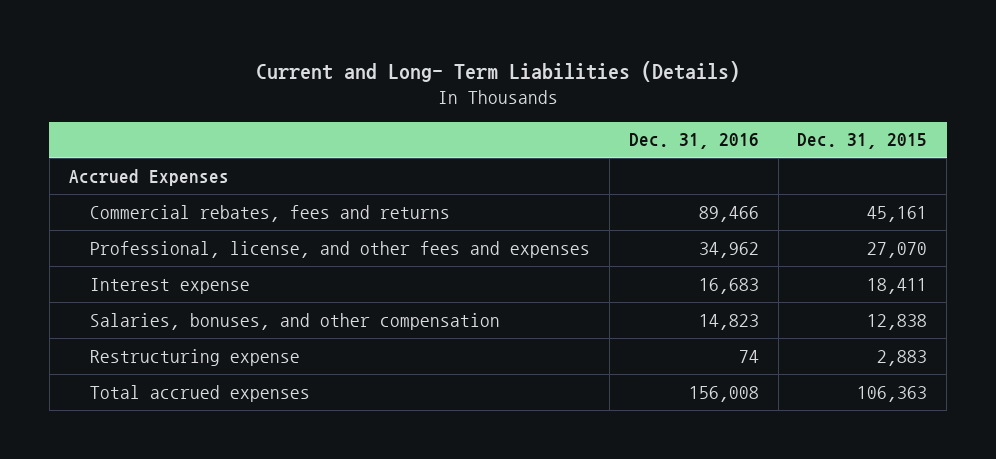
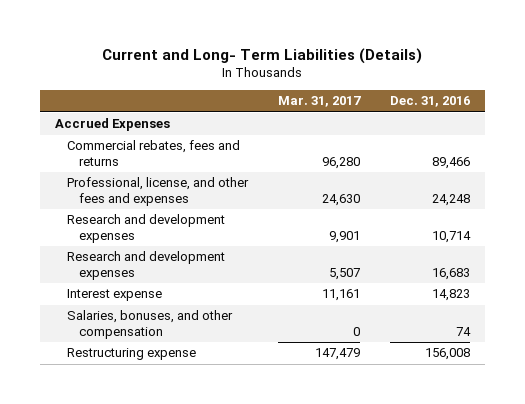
[797,133,928,150] Dec. 31, 2015 -> none
none -> [277,96,361,108] Mar. 31, 2017
[90,384,311,402] Total accrued expenses -> none
[698,241,759,258] 34,962 -> [431,193,470,206] 24,248
none -> [66,214,225,243] Research and development expenses
none -> [66,251,225,280] Research and development expenses
[698,277,759,294] 16,683 -> [431,289,470,302] 14,823
[698,313,759,330] 14,823 -> [455,326,471,336] 74
[738,349,759,363] 74 -> [424,348,470,361] 156,008

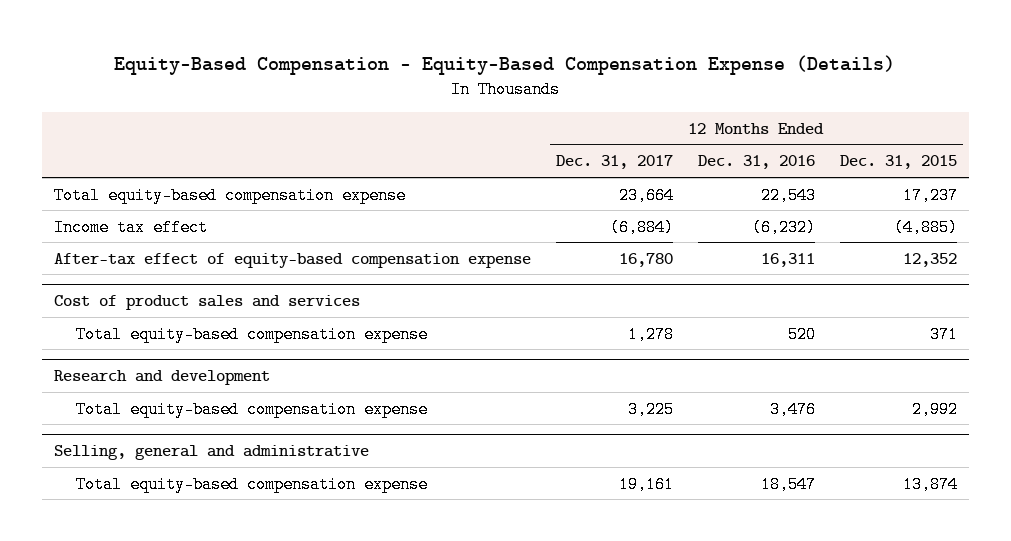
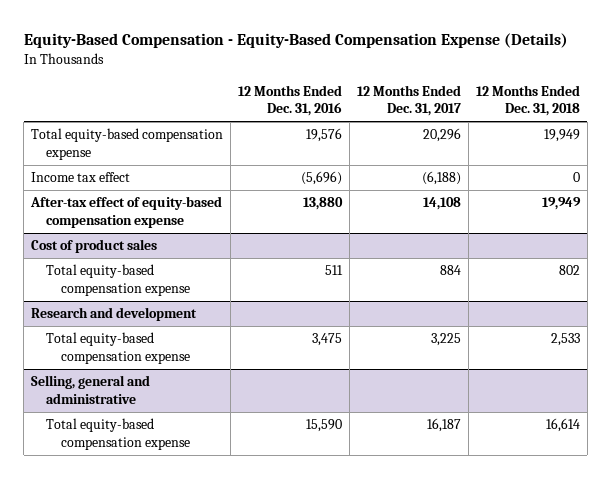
[839,155,957,170] Dec. 31, 2015 -> none
none -> [475,84,580,117] 12 Months Ended Dec. 31, 2018
[618,186,674,204] 23,664 -> [423,128,462,143] 20,296
[760,186,816,204] 22,543 -> [306,128,343,143] 19,576
[609,218,674,236] (6,884) -> [422,171,462,186] (6,188)
[751,218,816,236] (6,232) -> [301,171,343,186] (5,696)
[618,252,673,267] 16,780 -> [423,197,462,211] 14,108
[760,252,815,267] 16,311 -> [303,197,344,211] 13,880
[54,295,361,311] Cost of product sales and services -> [31,239,158,254] Cost of product sales
[627,325,674,343] 1,278 -> [440,265,462,276] 884
[787,325,816,343] 520 -> [325,265,344,276] 511
[769,400,816,418] 3,476 -> [312,333,343,347] 3,475
[618,475,674,493] 19,161 -> [427,418,462,433] 16,187
[760,475,816,493] 18,547 -> [306,419,343,433] 15,590

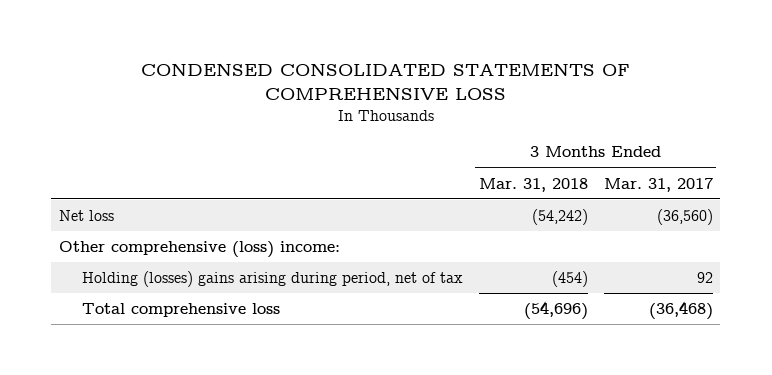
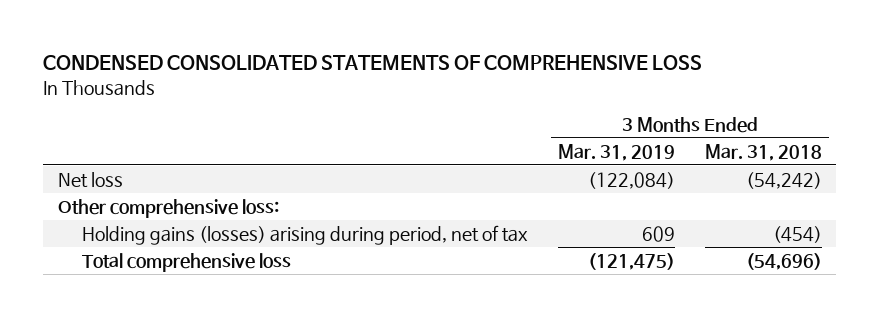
[603,177,713,192] Mar. 31, 2017 -> none
none -> [557,143,675,161] Mar. 31, 2019
[59,241,341,259] Other comprehensive (loss) income: -> [58,198,280,218] Other comprehensive loss:
[81,271,463,288] Holding (losses) gains arising during period, net of tax -> [82,224,529,245] Holding gains (losses) arising during period, net of tax

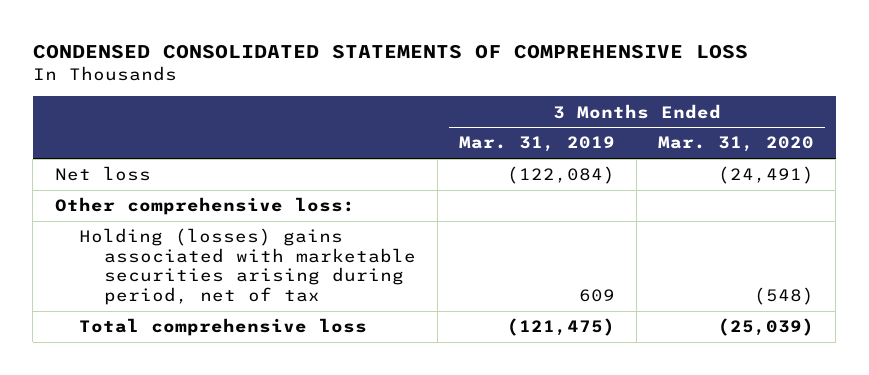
[704,143,822,161] Mar. 31, 2018 -> none
none -> [658,136,815,153] Mar. 31, 2020
[82,224,529,245] Holding gains (losses) arising during period, net of tax -> [79,228,417,305] Holding (losses) gains associated with marketable securities arising during period, net of tax

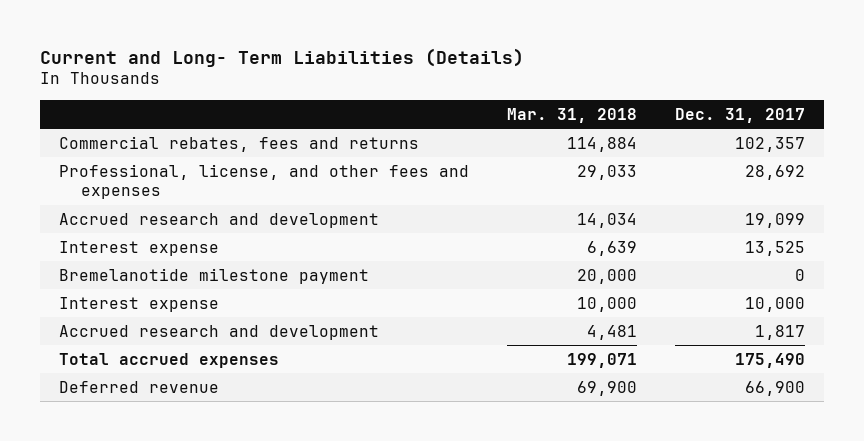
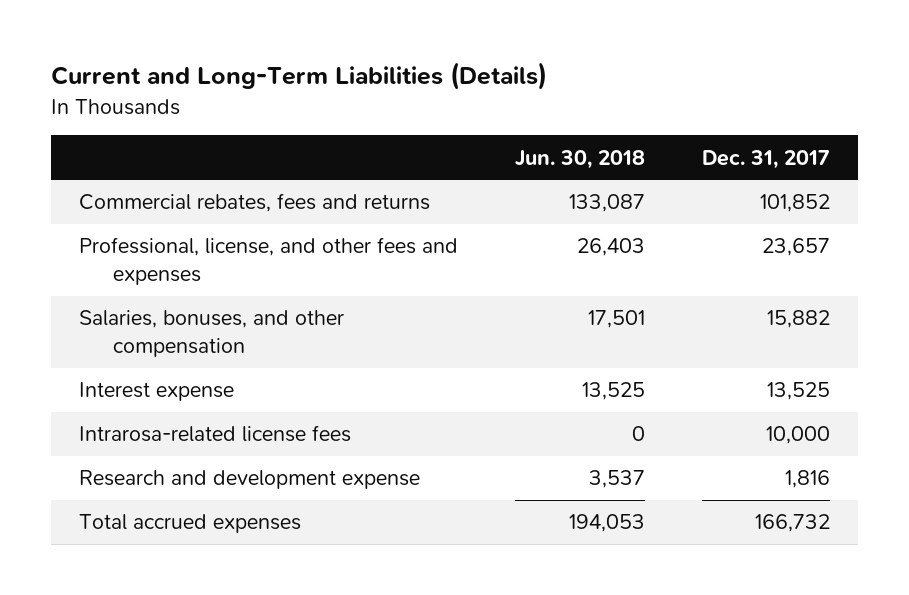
[39,47,524,67] Current and Long- Term Liabilities (Details) -> [50,62,547,91] Current and Long-Term Liabilities (Details)
[506,107,637,123] Mar. 31, 2018 -> none
none -> [514,149,645,169] Jun. 30, 2018
[58,212,379,228] Accrued research and development -> none
[735,136,806,152] 102,357 -> [759,194,830,213] 101,852
[745,164,806,180] 28,692 -> [761,238,830,257] 23,657
none -> [79,310,345,358] Salaries, bonuses, and other compensation
[58,267,369,284] Bremelanotide milestone payment -> none
[58,380,219,393] Deferred revenue -> none
[58,296,219,312] Interest expense -> [79,425,352,443] Intrarosa-related license fees
[58,324,379,340] Accrued research and development -> [79,470,421,490] Research and development expense
[755,324,806,340] 1,817 -> [784,470,830,489] 1,816
[735,352,806,368] 175,490 -> [754,514,830,533] 166,732

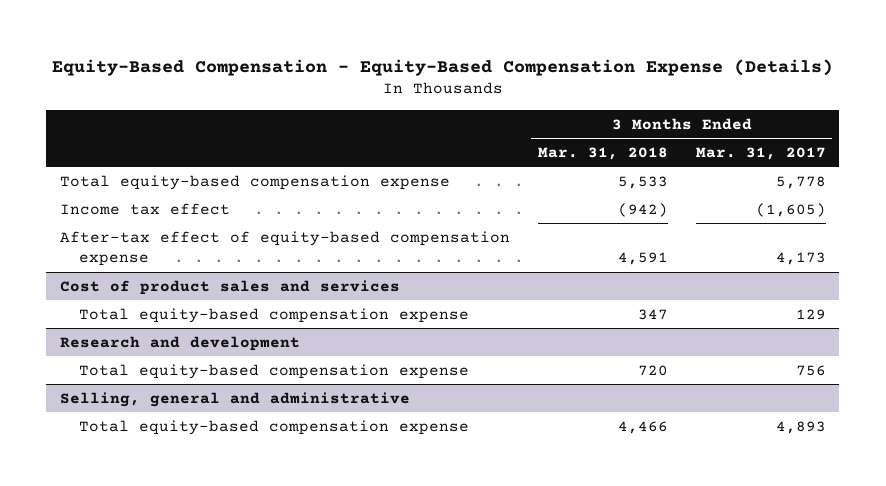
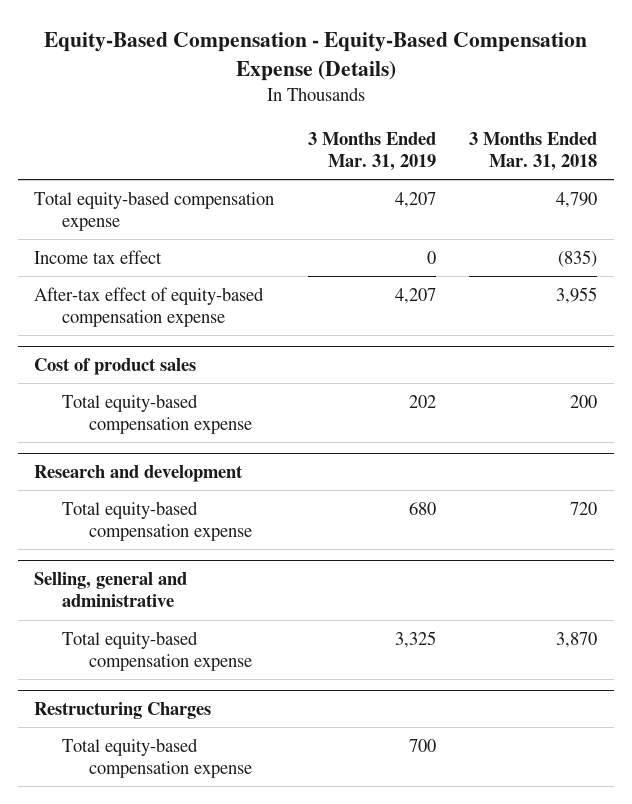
[695,146,826,160] Mar. 31, 2017 -> none
none -> [307,131,436,172] 3 Months Ended Mar. 31, 2019
[617,175,668,189] 5,533 -> [556,191,598,208] 4,790
[617,202,668,217] (942) -> [558,249,598,267] (835)
[617,252,668,266] 4,591 -> [556,286,598,304] 3,955
[60,279,401,295] Cost of product sales and services -> [34,357,197,375] Cost of product sales
[637,308,668,320] 347 -> [570,394,598,408] 200
[617,420,668,434] 4,466 -> [556,631,598,648] 3,870
none -> [34,701,212,719] Restructuring Charges
none -> [61,737,252,779] Total equity-based compensation expense

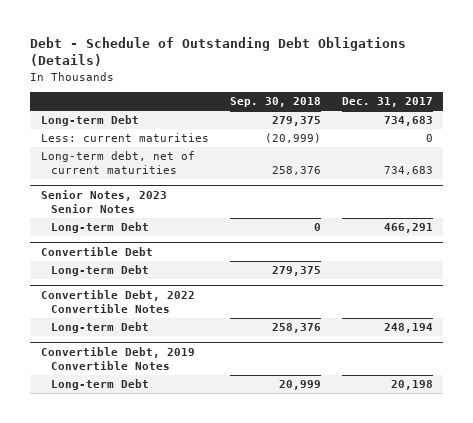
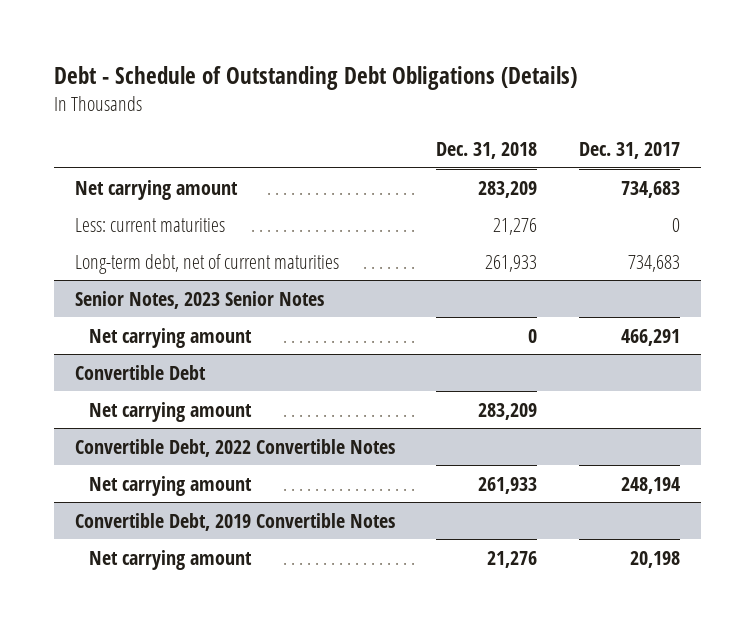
[229,97,321,108] Sep. 30, 2018 -> none
none -> [436,142,538,160] Dec. 31, 2018
[40,115,139,127] Long-term Debt -> [74,179,238,200] Net carrying amount
[51,222,150,234] Long-term Debt -> [88,327,252,348] Net carrying amount
[51,265,150,277] Long-term Debt -> [88,401,252,422] Net carrying amount
[51,322,150,334] Long-term Debt -> [88,475,252,496] Net carrying amount
[51,379,150,391] Long-term Debt -> [88,549,252,570] Net carrying amount

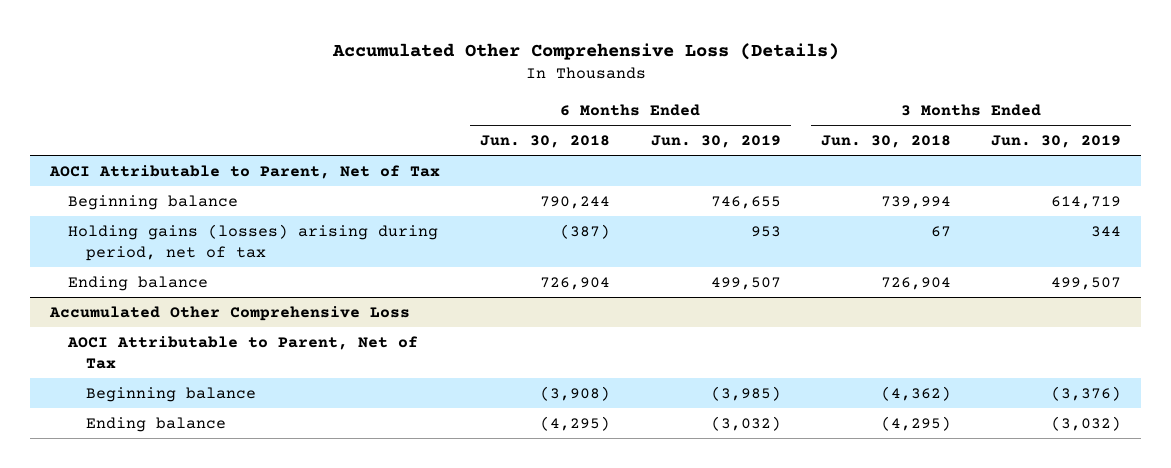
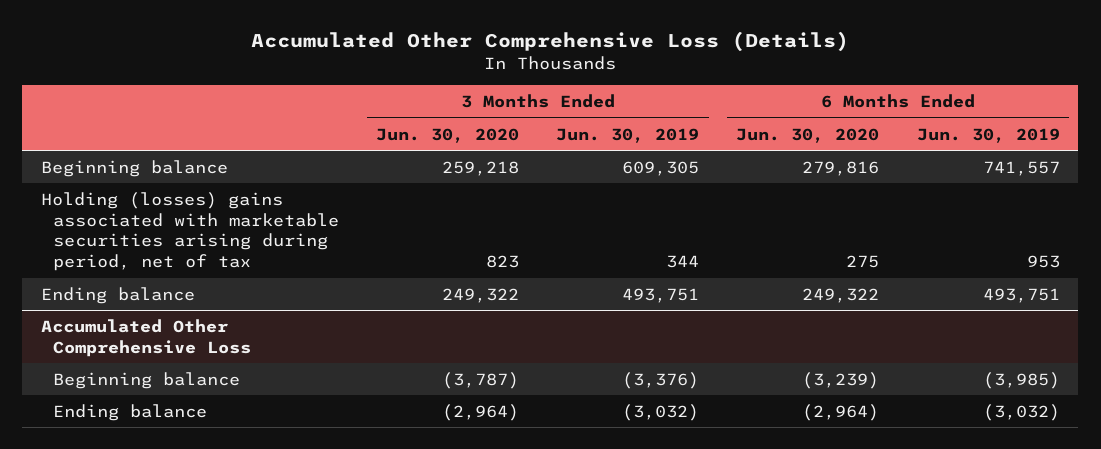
[480,134,611,148] Jun. 30, 2018 -> none
[820,134,951,148] Jun. 30, 2018 -> none
none -> [375,127,519,143] Jun. 30, 2020
none -> [736,127,880,143] Jun. 30, 2020
[49,164,441,179] AOCI Attributable to Parent, Net of Tax -> none
[710,195,781,209] 746,655 -> [982,160,1060,176] 741,557
[1050,195,1121,209] 614,719 -> [622,160,700,176] 609,305
[67,223,438,262] Holding gains (losses) arising during period, net of tax -> [40,191,339,272] Holding (losses) gains associated with marketable securities arising during period, net of tax
[710,276,781,290] 499,507 -> [982,287,1060,303] 493,751
[1050,276,1121,290] 499,507 -> [622,287,700,303] 493,751
[66,335,418,370] AOCI Attributable to Parent, Net of Tax -> none

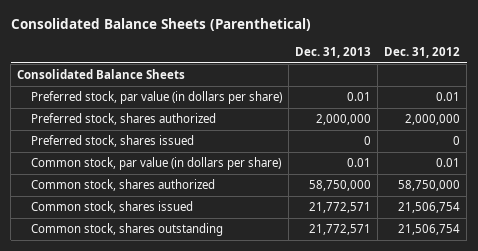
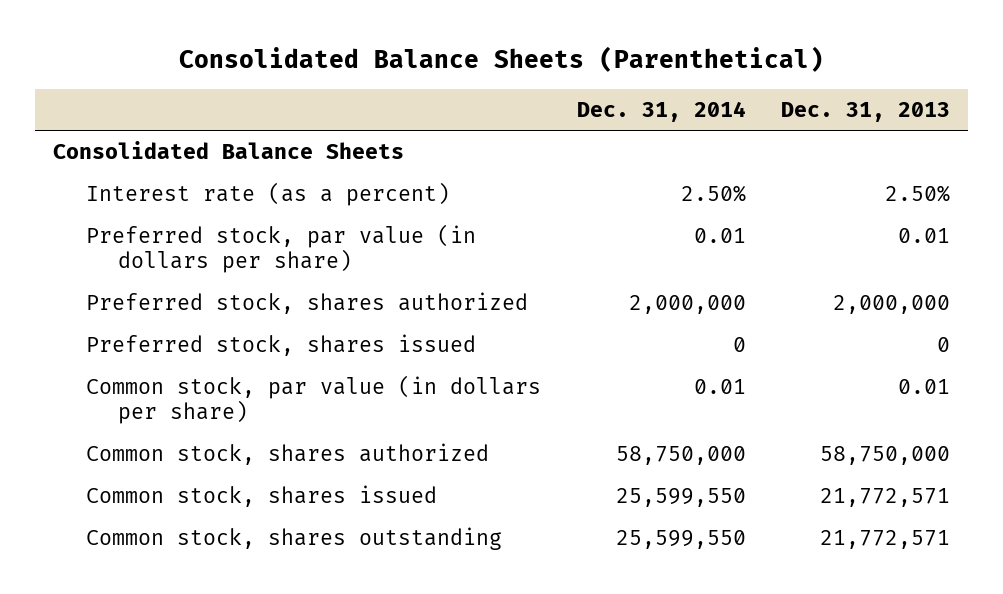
[384,46,461,58] Dec. 31, 2012 -> none
none -> [576,100,746,122] Dec. 31, 2014
none -> [85,182,450,207] Interest rate (as a percent)

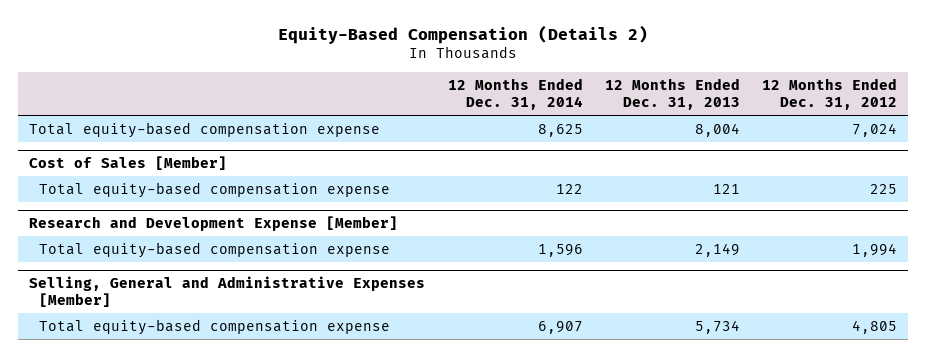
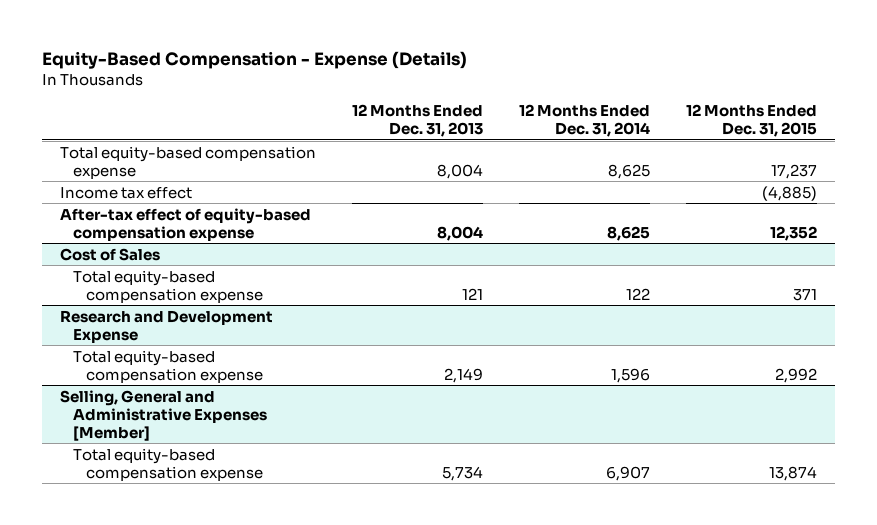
[278,24,649,44] Equity-Based Compensation (Details 2) -> [41,50,467,69] Equity-Based Compensation - Expense (Details)
[762,78,898,110] 12 Months Ended Dec. 31, 2012 -> none
none -> [685,104,817,138] 12 Months Ended Dec. 31, 2015
none -> [59,186,192,199] Income tax effect
none -> [59,207,311,241] After-tax effect of equity-based compensation expense
[29,156,228,171] Cost of Sales [Member] -> [59,247,160,261] Cost of Sales
[29,216,399,232] Research and Development Expense [Member] -> [59,309,273,343] Research and Development Expense

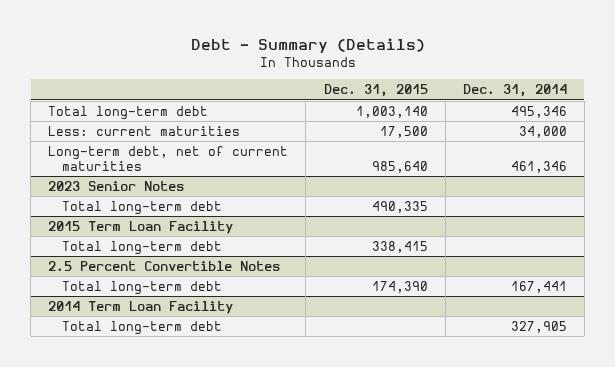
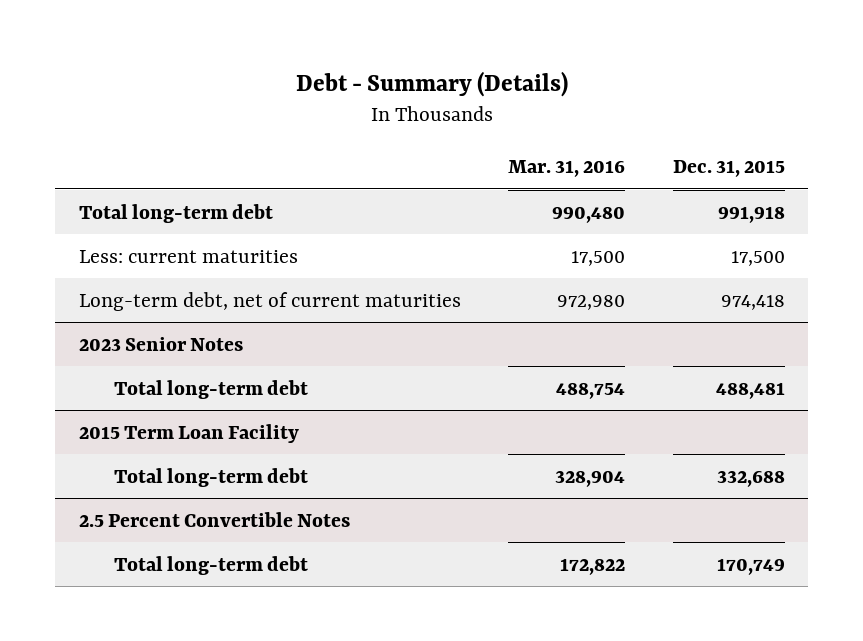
[462,84,567,98] Dec. 31, 2014 -> none
none -> [508,160,626,178] Mar. 31, 2016
[355,105,428,118] 1,003,140 -> [717,205,785,223] 991,918
[371,160,428,173] 985,640 -> [720,294,785,310] 974,418
[371,200,428,213] 490,335 -> [715,381,785,399] 488,481
[371,240,428,253] 338,415 -> [716,469,785,487] 332,688
[48,300,234,314] 2014 Term Loan Facility -> none
[61,320,222,335] Total long-term debt -> none
[371,280,428,293] 174,390 -> [716,557,785,575] 170,749

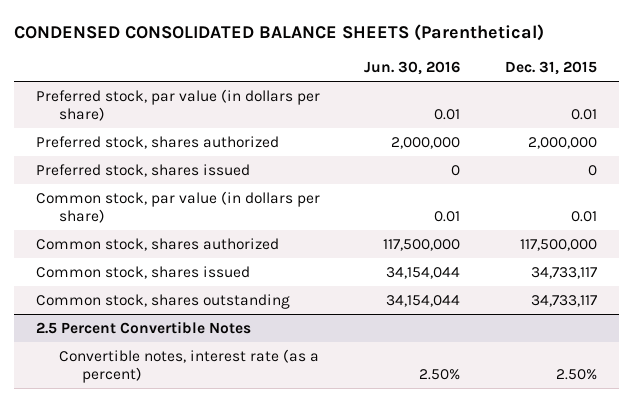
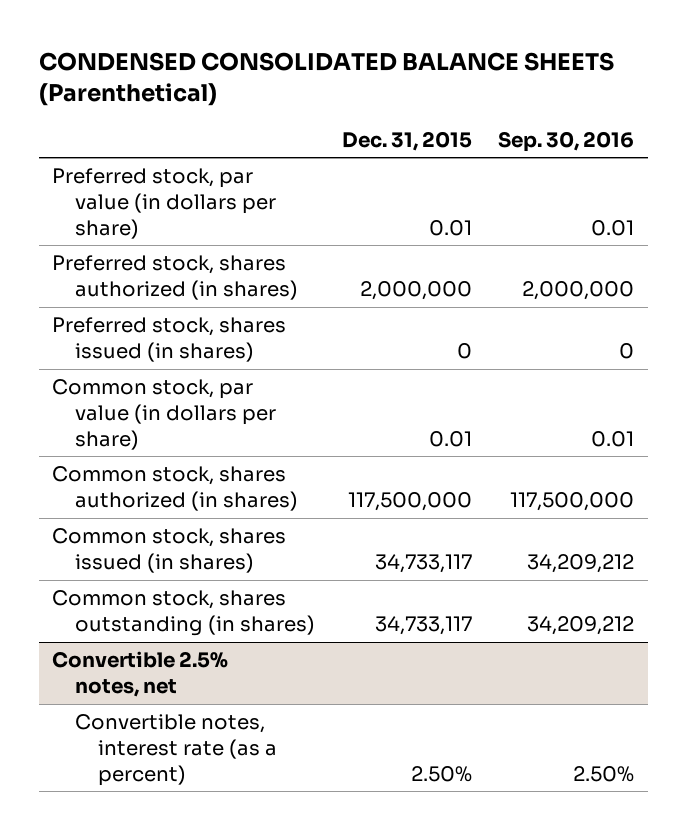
[364,61,461,76] Jun. 30, 2016 -> none
none -> [498,130,635,152] Sep. 30, 2016
[36,135,280,149] Preferred stock, shares authorized -> [52,255,299,301] Preferred stock, shares authorized (in shares)
[36,163,251,177] Preferred stock, shares issued -> [52,317,287,363] Preferred stock, shares issued (in shares)
[36,237,280,251] Common stock, shares authorized -> [52,466,299,512] Common stock, shares authorized (in shares)
[36,265,251,279] Common stock, shares issued -> [52,528,287,574] Common stock, shares issued (in shares)
[36,293,291,309] Common stock, shares outstanding -> [52,590,316,637] Common stock, shares outstanding (in shares)
[36,320,252,334] 2.5 Percent Convertible Notes -> [52,651,229,698] Convertible 2.5% notes, net

